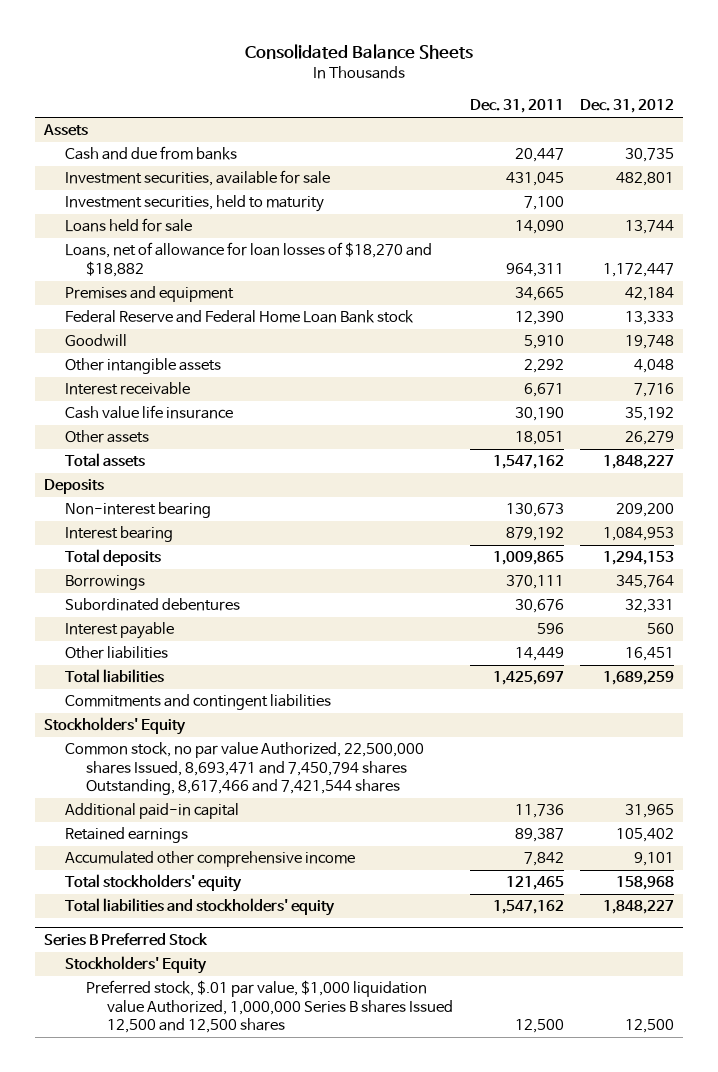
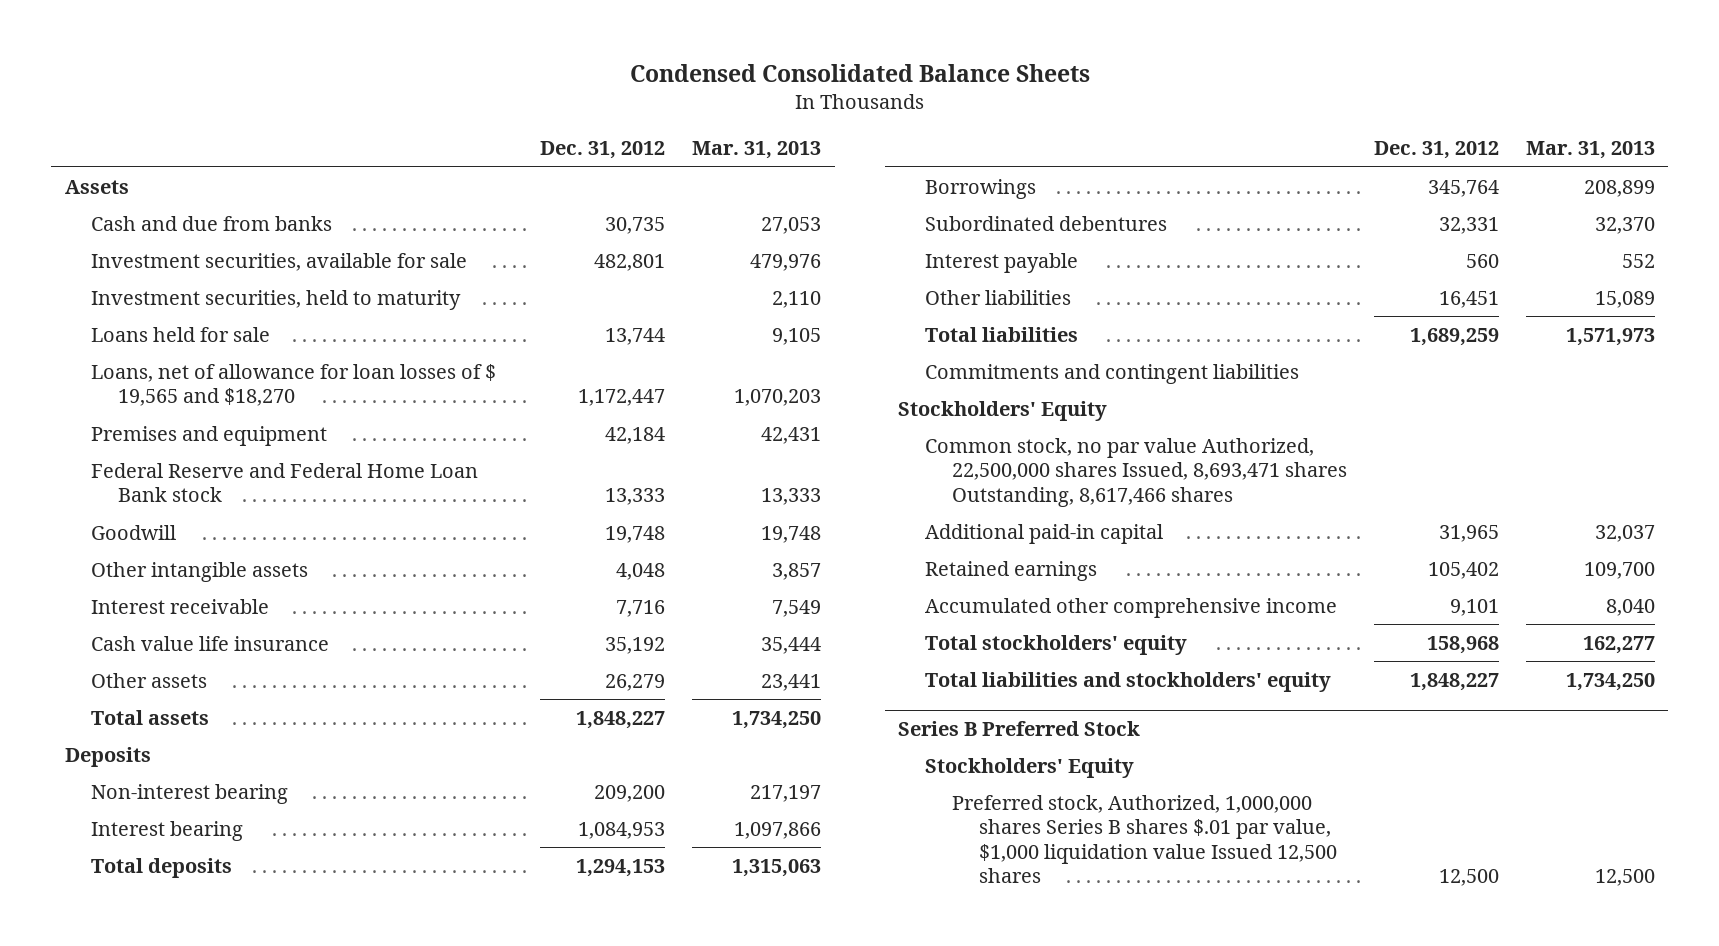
[245,44,474,60] Consolidated Balance Sheets -> [629,64,1090,83] Condensed Consolidated Balance Sheets
[469,99,564,114] Dec. 31, 2011 -> none
none -> [692,141,822,160] Mar. 31, 2013
[64,242,432,277] Loans, net of allowance for loan losses of $18,270 and $18,882 -> [91,363,497,407] Loans, net of allowance for loan losses of $ 19,565 and $18,270
[64,742,424,796] Common stock, no par value Authorized, 22,500,000 shares Issued, 8,693,471 and 7,450,794 shares Outstanding, 8,617,466 and 7,421,544 shares -> [925,437,1348,507] Common stock, no par value Authorized, 22,500,000 shares Issued, 8,693,471 shares Outstanding, 8,617,466 shares
[85,980,453,1034] Preferred stock, $.01 par value, $1,000 liquidation value Authorized, 1,000,000 Series B shares Issued 12,500 and 12,500 shares -> [952,794,1338,884] Preferred stock, Authorized, 1,000,000 shares Series B shares $.01 par value, $1,000 liquidation value Issued 12,500 shares

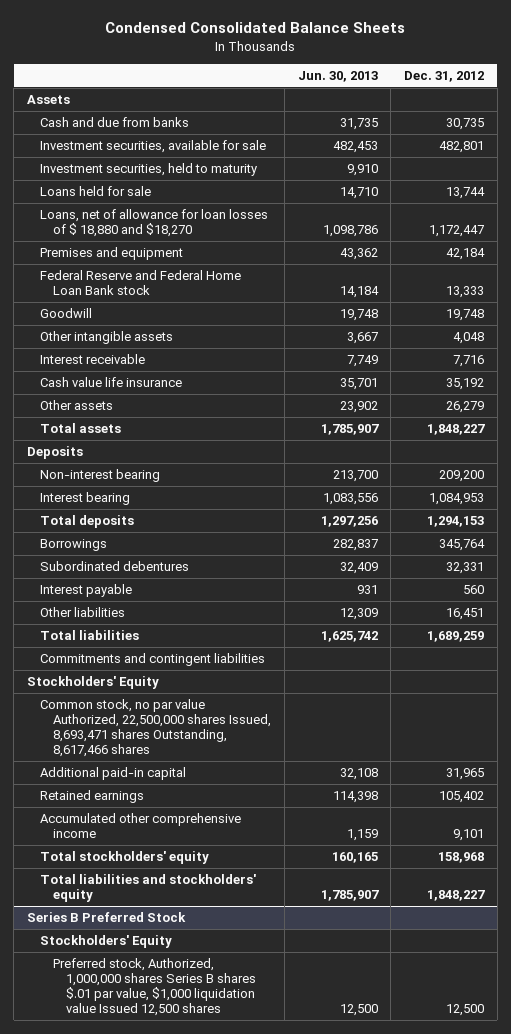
[692,141,822,160] Mar. 31, 2013 -> none
none -> [297,70,378,82] Jun. 30, 2013
[91,363,497,407] Loans, net of allowance for loan losses of $ 19,565 and $18,270 -> [39,209,268,237] Loans, net of allowance for loan losses of $ 18,880 and $18,270

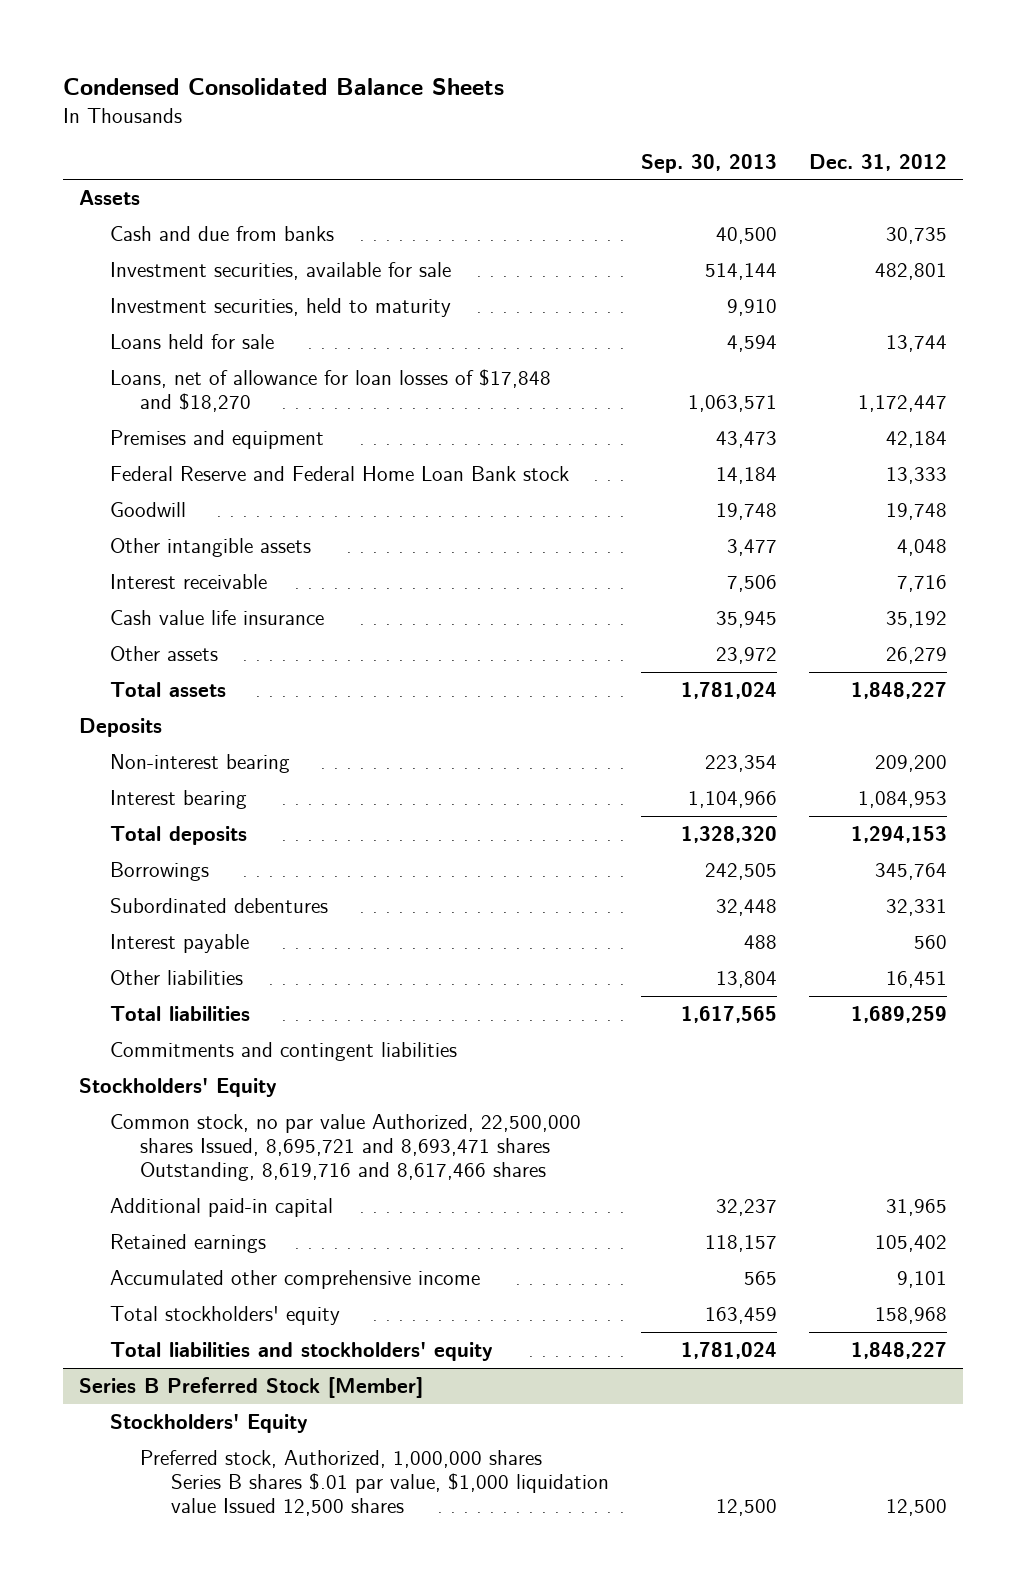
[297,70,378,82] Jun. 30, 2013 -> none
none -> [640,153,777,173] Sep. 30, 2013
[39,209,268,237] Loans, net of allowance for loan losses of $ 18,880 and $18,270 -> [109,368,551,413] Loans, net of allowance for loan losses of $17,848 and $18,270
[39,699,272,757] Common stock, no par value Authorized, 22,500,000 shares Issued, 8,693,471 shares Outstanding, 8,617,466 shares -> [109,1113,581,1182] Common stock, no par value Authorized, 22,500,000 shares Issued, 8,695,721 and 8,693,471 shares Outstanding, 8,619,716 and 8,617,466 shares
[26,912,186,923] Series B Preferred Stock -> [79,1376,424,1398] Series B Preferred Stock [Member]

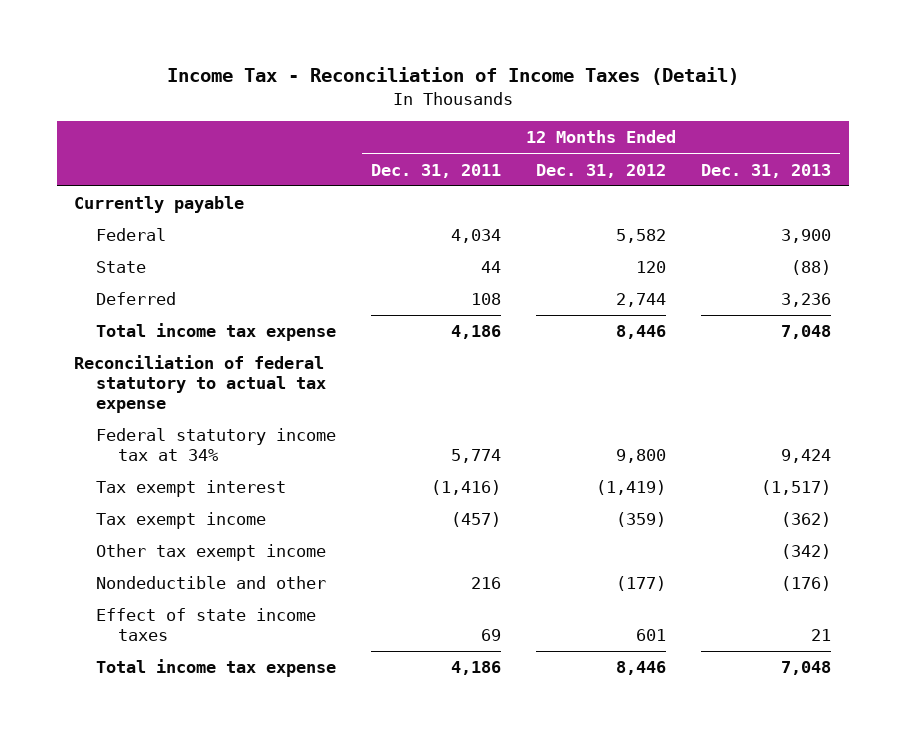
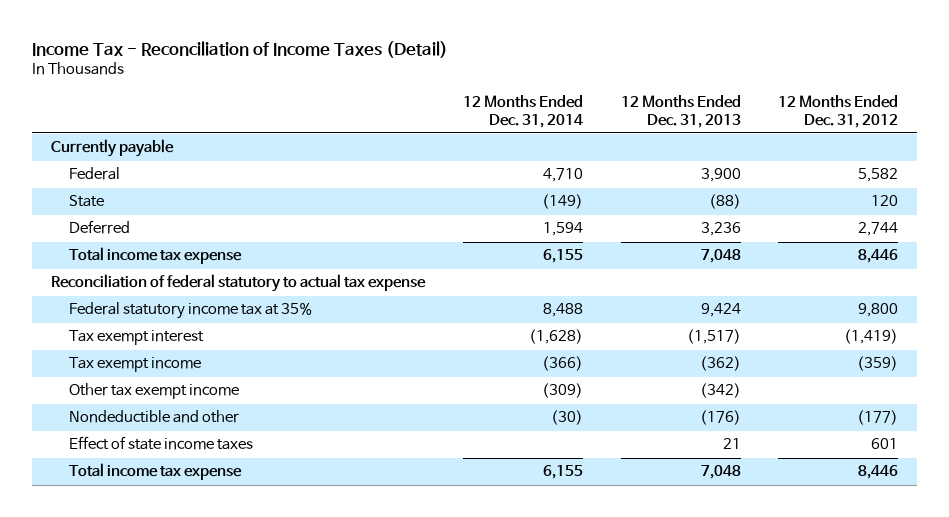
[371,163,502,178] Dec. 31, 2011 -> none
none -> [462,95,583,128] 12 Months Ended Dec. 31, 2014
[96,428,337,461] Federal statutory income tax at 34% -> [69,302,313,320] Federal statutory income tax at 35%

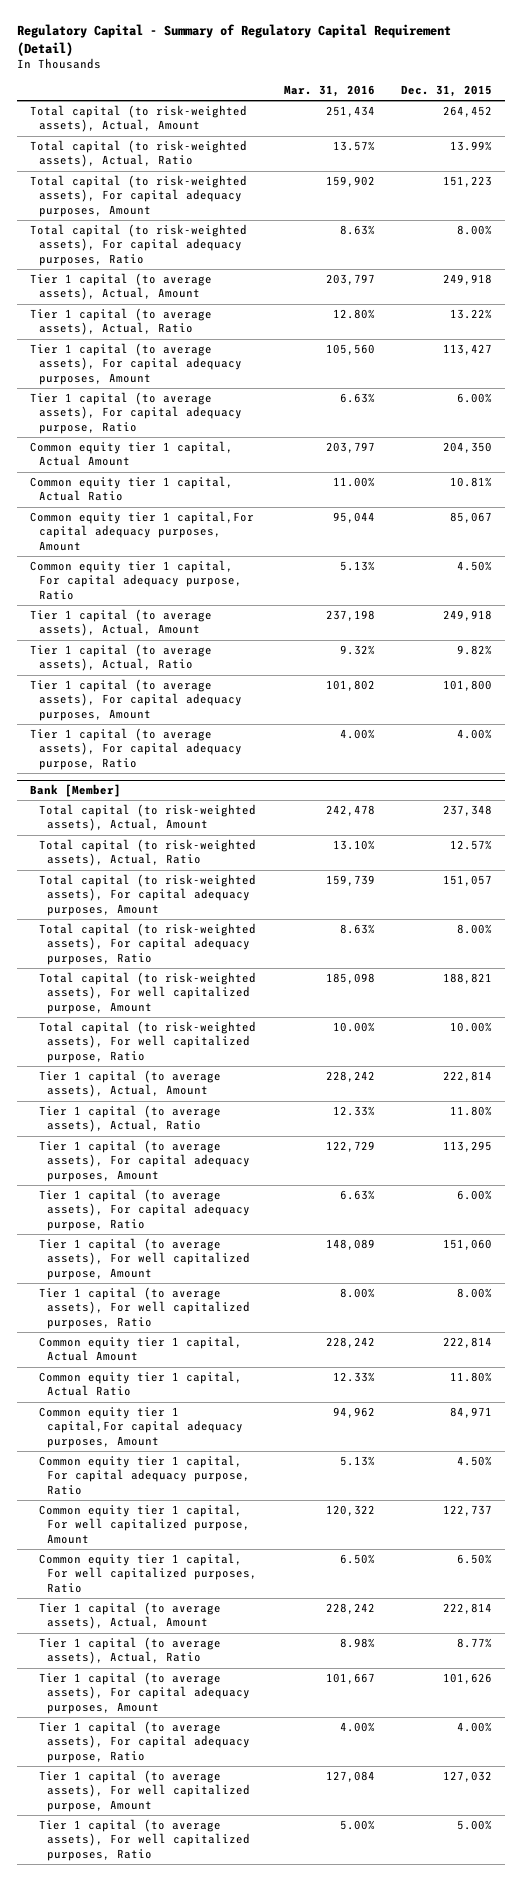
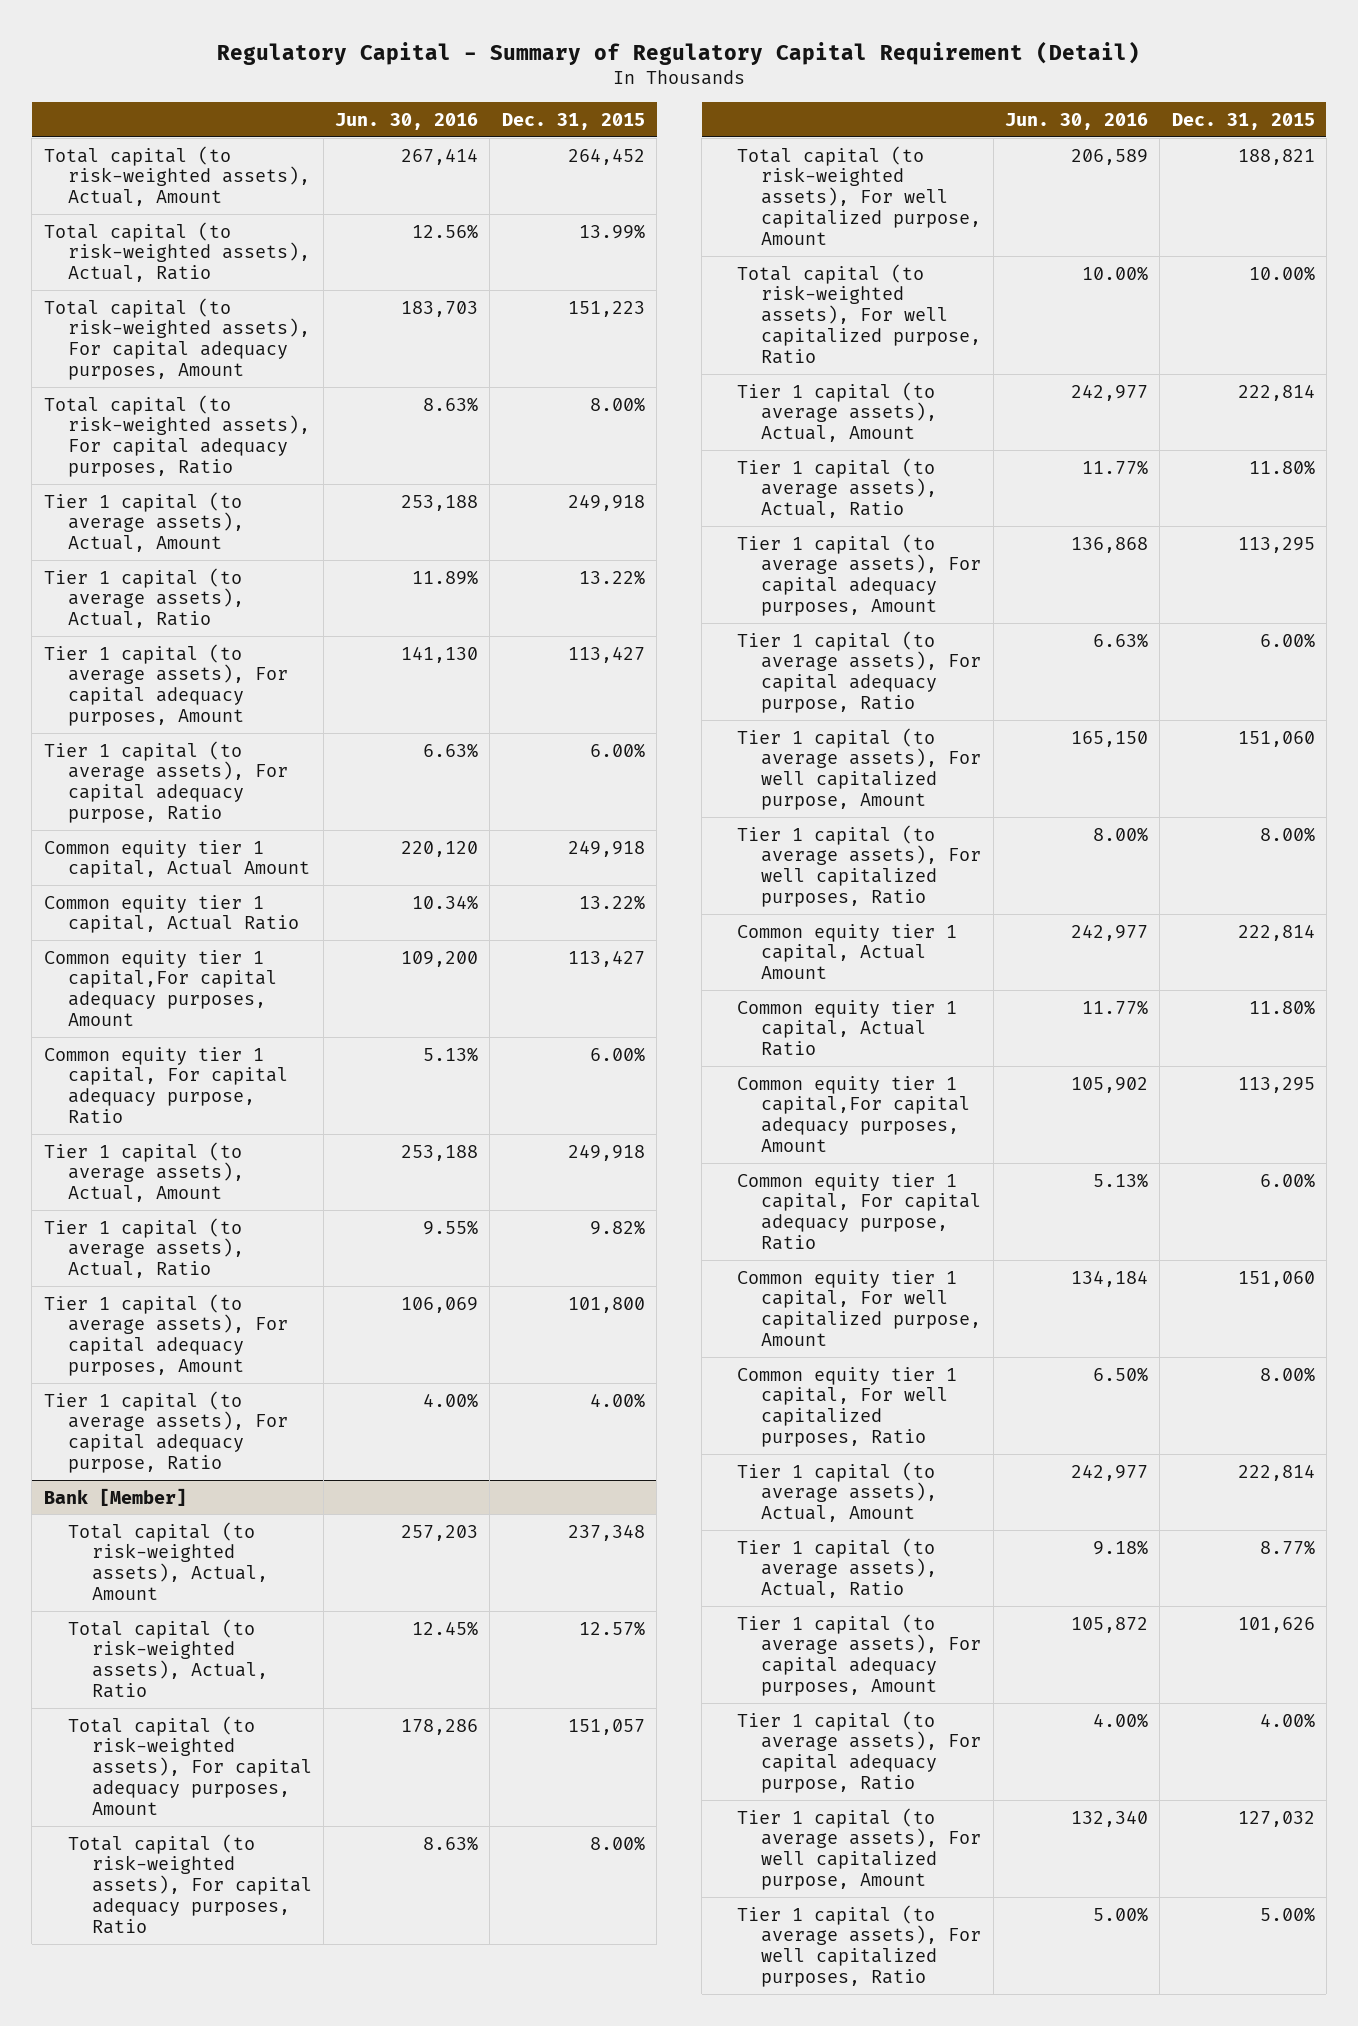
[283,85,375,98] Mar. 31, 2016 -> none
none -> [335,112,479,130] Jun. 30, 2016
[443,442,493,454] 204,350 -> [567,840,645,857] 249,918
[450,477,493,488] 10.81% -> [578,894,645,910] 13.22%
[450,512,493,524] 85,067 -> [567,950,645,967] 113,427
[457,561,493,572] 4.50% -> [589,1046,645,1062] 6.00%
[450,1407,493,1419] 84,971 -> [1237,1076,1315,1093] 113,295
[457,1456,493,1467] 4.50% -> [1259,1172,1315,1188] 6.00%
[443,1505,493,1517] 122,737 -> [1237,1270,1315,1287] 151,060
[457,1554,493,1565] 6.50% -> [1259,1366,1315,1382] 8.00%

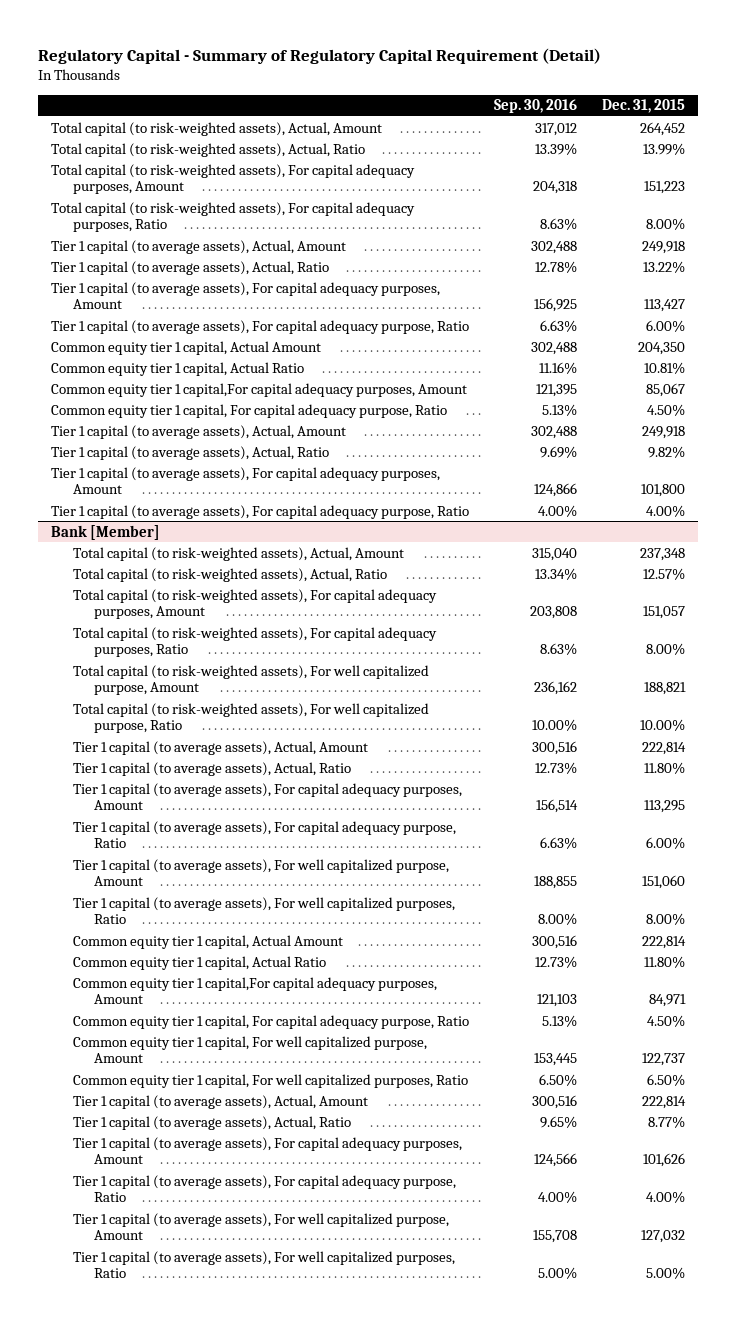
[335,112,479,130] Jun. 30, 2016 -> none
none -> [493,99,577,114] Sep. 30, 2016
[567,840,645,857] 249,918 -> [638,341,686,355] 204,350
[578,894,645,910] 13.22% -> [644,361,686,374] 10.81%
[567,950,645,967] 113,427 -> [646,382,686,397] 85,067
[589,1046,645,1062] 6.00% -> [647,403,686,416] 4.50%
[1237,1076,1315,1093] 113,295 -> [649,994,687,1008] 84,971
[1259,1172,1315,1188] 6.00% -> [647,1014,686,1027] 4.50%
[1237,1270,1315,1287] 151,060 -> [642,1053,686,1067] 122,737
[1259,1366,1315,1382] 8.00% -> [647,1073,686,1086] 6.50%

